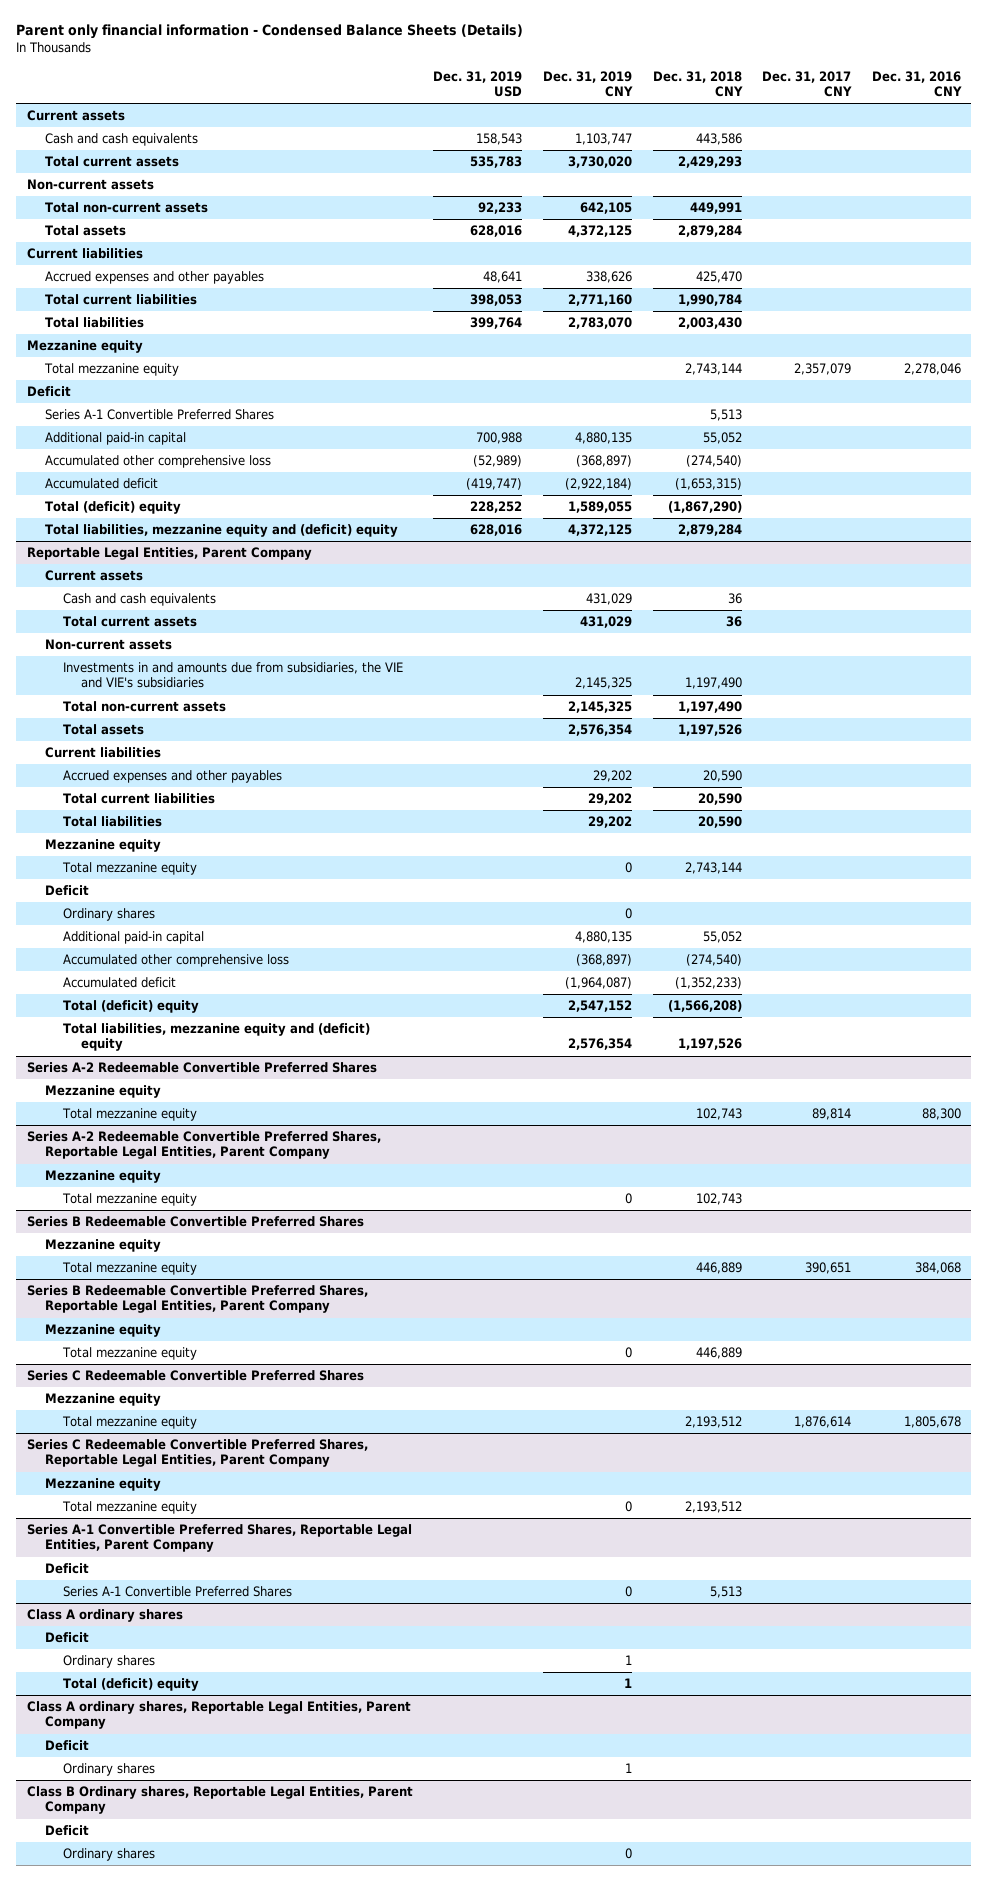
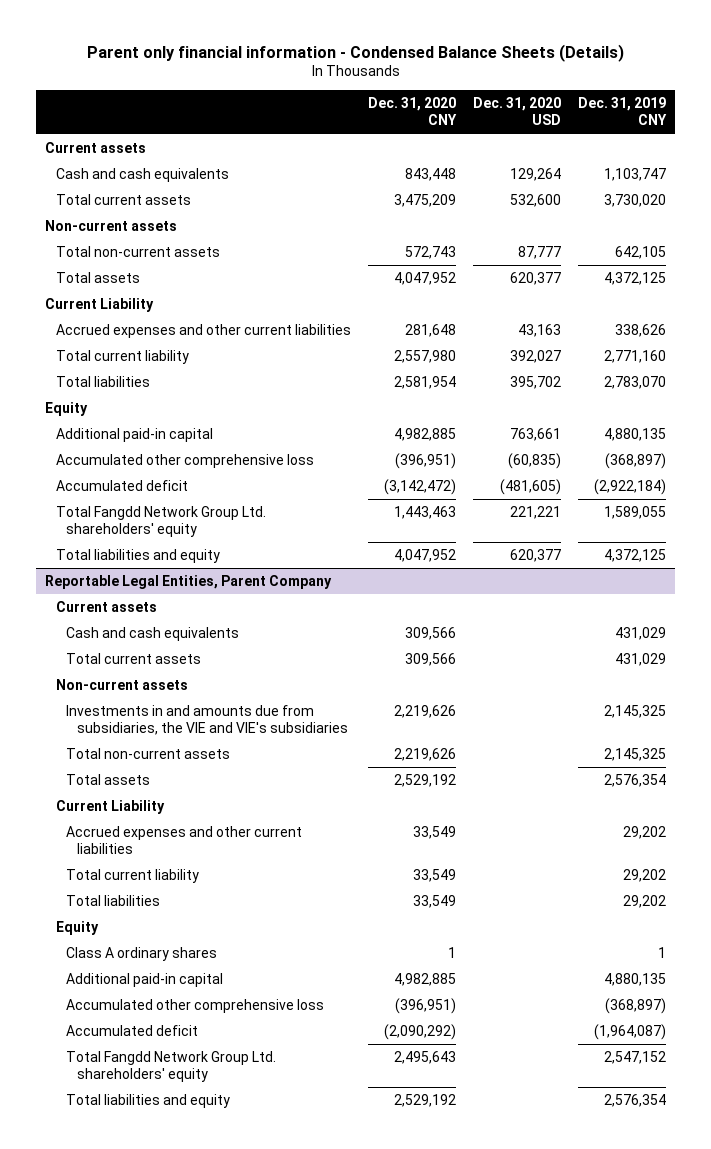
[433,70,523,97] Dec. 31, 2019 USD -> none
[652,70,743,97] Dec. 31, 2018 CNY -> none
[762,70,853,97] Dec. 31, 2017 CNY -> none
[871,70,962,97] Dec. 31, 2016 CNY -> none
none -> [367,97,457,126] Dec. 31, 2020 CNY
none -> [473,97,562,126] Dec. 31, 2020 USD
[26,248,143,260] Current liabilities -> [44,297,154,312] Current Liability
[44,271,264,285] Accrued expenses and other payables -> [55,323,351,338] Accrued expenses and other current liabilities
[44,294,197,306] Total current liabilities -> [55,349,189,364] Total current liability
[26,340,143,354] Mezzanine equity -> none
[43,363,179,377] Total mezzanine equity -> none
[44,409,274,421] Series A-1 Convertible Preferred Shares -> none
[26,386,71,398] Deficit -> [44,401,88,416] Equity
[44,501,181,515] Total (deficit) equity -> [55,505,266,538] Total Fangdd Network Group Ltd. shareholders' equity
[44,524,398,538] Total liabilities, mezzanine equity and (deficit) equity -> [55,548,220,563] Total liabilities and equity
[44,747,161,759] Current liabilities -> [55,799,165,814] Current Liability
[62,770,282,784] Accrued expenses and other payables -> [66,825,303,855] Accrued expenses and other current liabilities
[62,793,215,805] Total current liabilities -> [66,868,200,883] Total current liability
[44,839,161,853] Mezzanine equity -> none
[61,862,197,876] Total mezzanine equity -> none
[44,885,89,897] Deficit -> [55,920,99,935] Equity
[62,908,155,922] Ordinary shares -> [66,946,218,961] Class A ordinary shares
[624,908,632,920] 0 -> [658,946,667,958] 1
[26,1062,377,1074] Series A-2 Redeemable Convertible Preferred Shares -> none
[44,1085,161,1099] Mezzanine equity -> none
[61,1108,197,1122] Total mezzanine equity -> none
[26,1131,381,1160] Series A-2 Redeemable Convertible Preferred Shares, Reportable Legal Entities, Parent Company -> none
[44,1170,161,1184] Mezzanine equity -> none
[61,1193,197,1207] Total mezzanine equity -> none
[26,1216,364,1228] Series B Redeemable Convertible Preferred Shares -> none
[44,1239,161,1253] Mezzanine equity -> none
[61,1262,197,1276] Total mezzanine equity -> none
[26,1285,368,1314] Series B Redeemable Convertible Preferred Shares, Reportable Legal Entities, Parent Company -> none
[44,1324,161,1338] Mezzanine equity -> none
[61,1347,197,1361] Total mezzanine equity -> none
[26,1370,364,1382] Series C Redeemable Convertible Preferred Shares -> none
[44,1393,161,1407] Mezzanine equity -> none
[61,1416,197,1430] Total mezzanine equity -> none
[26,1439,368,1468] Series C Redeemable Convertible Preferred Shares, Reportable Legal Entities, Parent Company -> none
[44,1478,161,1492] Mezzanine equity -> none
[61,1501,197,1515] Total mezzanine equity -> none
[26,1524,412,1553] Series A-1 Convertible Preferred Shares, Reportable Legal Entities, Parent Company -> none
[44,1563,89,1575] Deficit -> none
[62,1586,292,1598] Series A-1 Convertible Preferred Shares -> none
[26,1609,183,1623] Class A ordinary shares -> none
[44,1632,89,1644] Deficit -> none
[62,1655,155,1669] Ordinary shares -> none
[62,1678,199,1692] Total (deficit) equity -> none
[26,1701,411,1730] Class A ordinary shares, Reportable Legal Entities, Parent Company -> none
[44,1740,89,1752] Deficit -> none
[62,1763,155,1777] Ordinary shares -> none
[26,1786,413,1815] Class B Ordinary shares, Reportable Legal Entities, Parent Company -> none
[44,1825,89,1837] Deficit -> none
[62,1848,155,1862] Ordinary shares -> none
[62,1000,199,1014] Total (deficit) equity -> [66,1050,277,1083] Total Fangdd Network Group Ltd. shareholders' equity
[62,1023,370,1052] Total liabilities, mezzanine equity and (deficit) equity -> [66,1093,231,1108] Total liabilities and equity

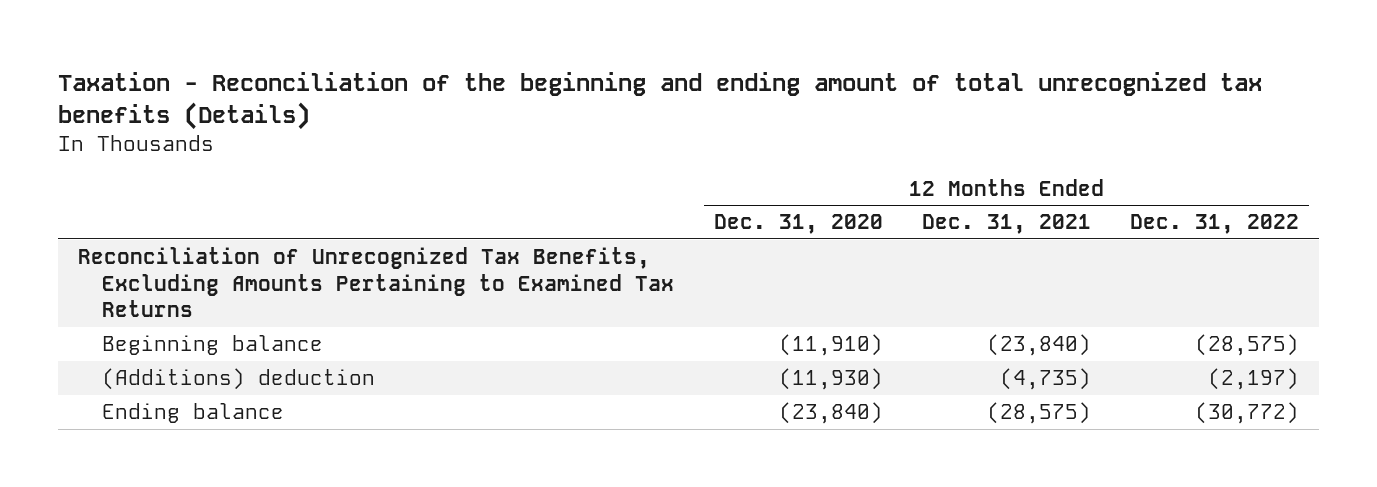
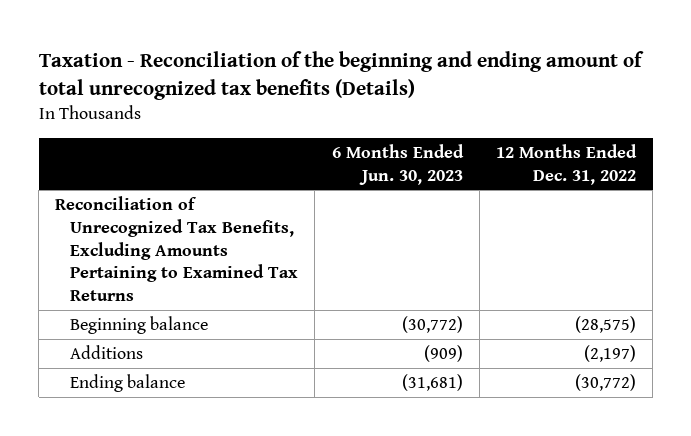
[713,214,883,235] Dec. 31, 2020 -> none
[922,214,1092,235] Dec. 31, 2021 -> none
none -> [331,143,464,185] 6 Months Ended Jun. 30, 2023
[102,368,376,391] (Additions) deduction -> [70,345,144,360] Additions

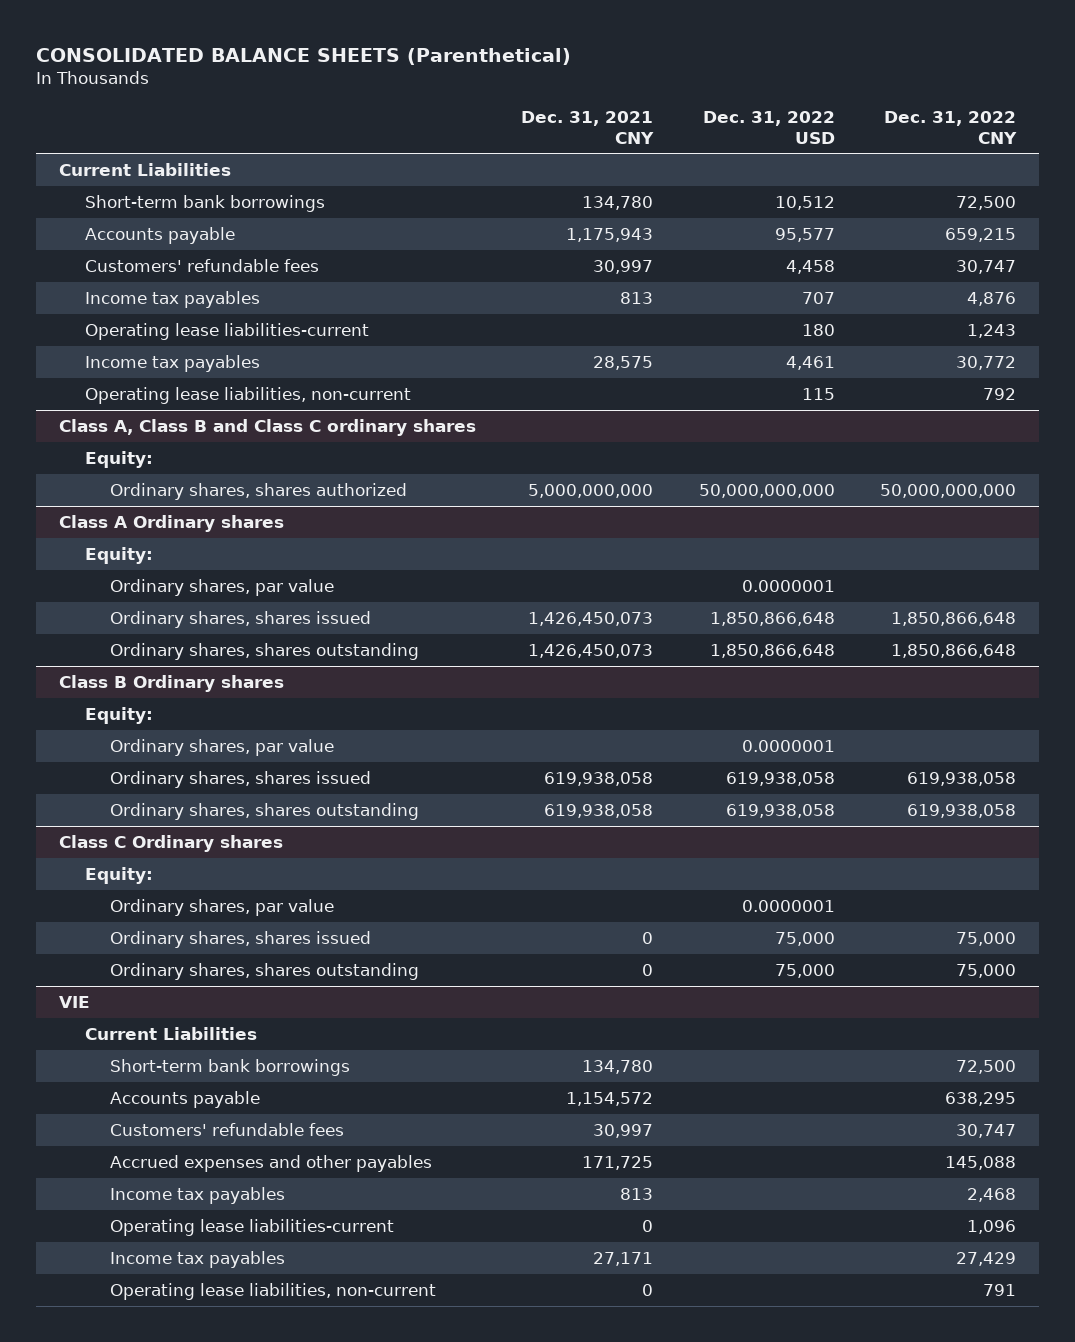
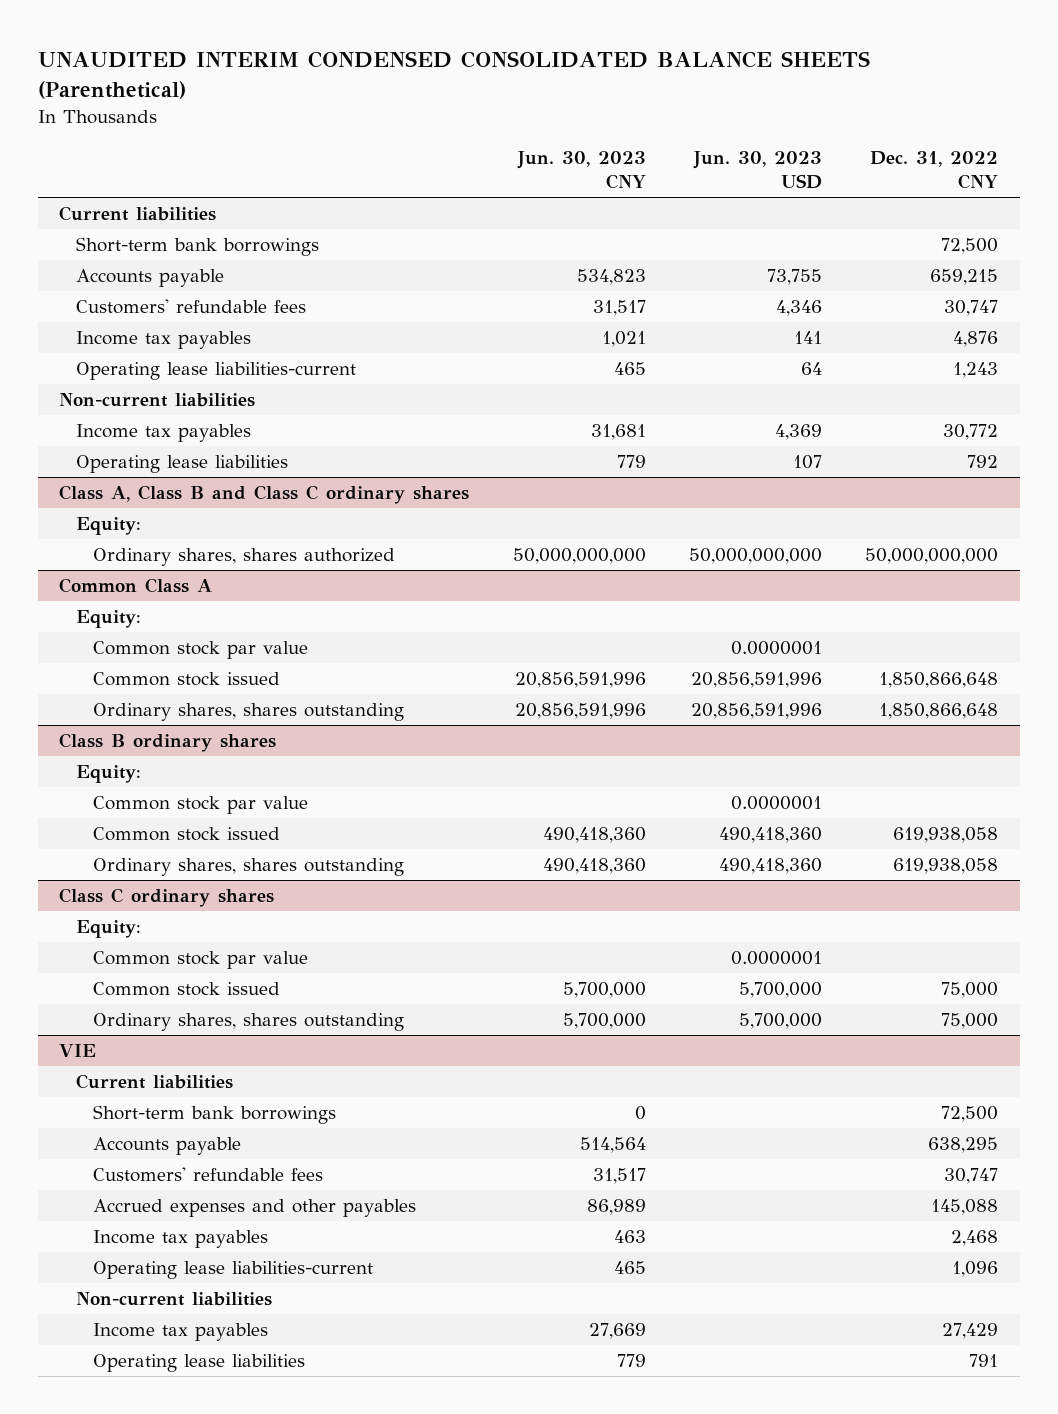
[36,48,572,66] CONSOLIDATED BALANCE SHEETS (Parenthetical) -> [37,51,870,100] UNAUDITED INTERIM CONDENSED CONSOLIDATED BALANCE SHEETS (Parenthetical)
[521,110,655,144] Dec. 31, 2021 CNY -> none
[702,110,835,144] Dec. 31, 2022 USD -> none
none -> [516,151,646,190] Jun. 30, 2023 CNY
none -> [693,151,823,190] Jun. 30, 2023 USD
[59,162,232,176] Current Liabilities -> [59,206,217,222] Current liabilities
none -> [59,393,256,408] Non-current liabilities
[84,386,411,404] Operating lease liabilities, non-current -> [76,455,289,474] Operating lease liabilities
[59,514,285,532] Class A Ordinary shares -> [59,578,213,594] Common Class A
[110,578,335,596] Ordinary shares, par value -> [92,641,308,660] Common stock par value
[110,610,372,628] Ordinary shares, shares issued -> [92,672,280,687] Common stock issued
[59,674,285,692] Class B Ordinary shares -> [59,733,277,753] Class B ordinary shares
[110,738,335,756] Ordinary shares, par value -> [92,796,308,815] Common stock par value
[110,770,372,788] Ordinary shares, shares issued -> [92,827,280,842] Common stock issued
[59,834,284,852] Class C Ordinary shares -> [59,888,275,908] Class C ordinary shares
[110,898,335,916] Ordinary shares, par value -> [92,951,308,970] Common stock par value
[110,930,372,948] Ordinary shares, shares issued -> [92,982,280,997] Common stock issued
[84,1026,257,1040] Current Liabilities -> [76,1074,234,1090] Current liabilities
none -> [76,1292,273,1307] Non-current liabilities
[110,1282,437,1300] Operating lease liabilities, non-current -> [92,1354,305,1373] Operating lease liabilities

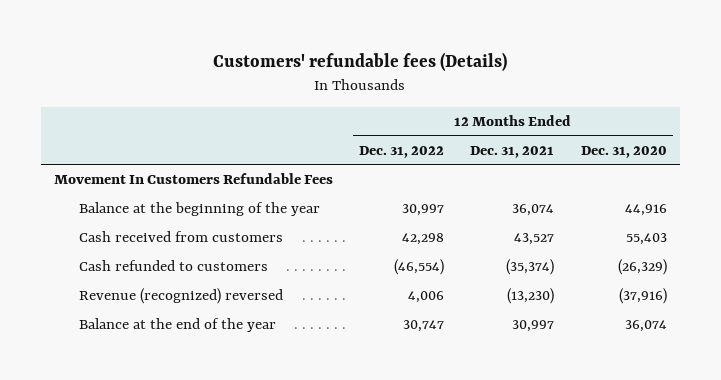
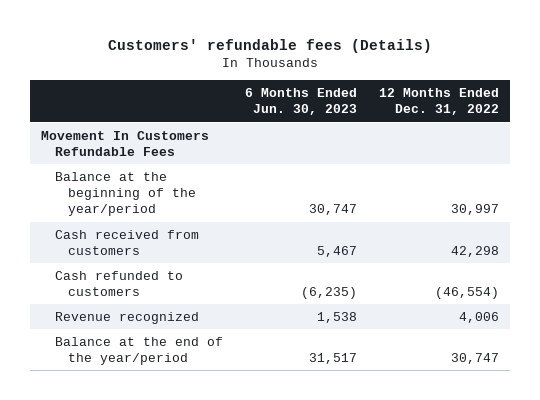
[470,145,555,158] Dec. 31, 2021 -> none
[580,145,667,158] Dec. 31, 2020 -> none
none -> [244,87,357,116] 6 Months Ended Jun. 30, 2023
[79,202,321,217] Balance at the beginning of the year -> [54,171,197,217] Balance at the beginning of the year/period
[79,288,284,305] Revenue (recognized) reversed -> [54,311,199,324] Revenue recognized
[79,318,277,333] Balance at the end of the year -> [54,336,223,366] Balance at the end of the year/period

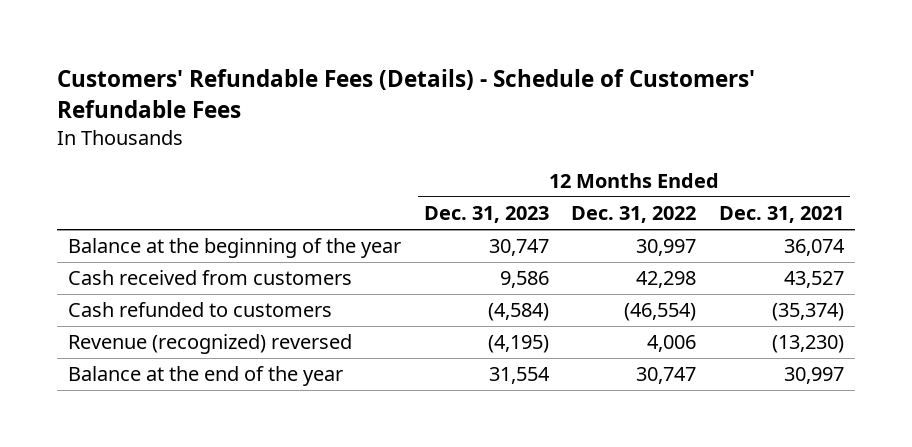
[107,39,432,54] Customers' refundable fees (Details) -> [56,69,755,119] Customers' Refundable Fees (Details) - Schedule of Customers' Refundable Fees
[244,87,357,116] 6 Months Ended Jun. 30, 2023 -> none
none -> [423,206,549,224] Dec. 31, 2023
none -> [719,206,845,224] Dec. 31, 2021
[41,130,210,157] Movement In Customers Refundable Fees -> none
[54,171,197,217] Balance at the beginning of the year/period -> [67,238,401,259] Balance at the beginning of the year
[54,311,199,324] Revenue recognized -> [67,334,352,355] Revenue (recognized) reversed
[54,336,223,366] Balance at the end of the year/period -> [67,366,343,387] Balance at the end of the year

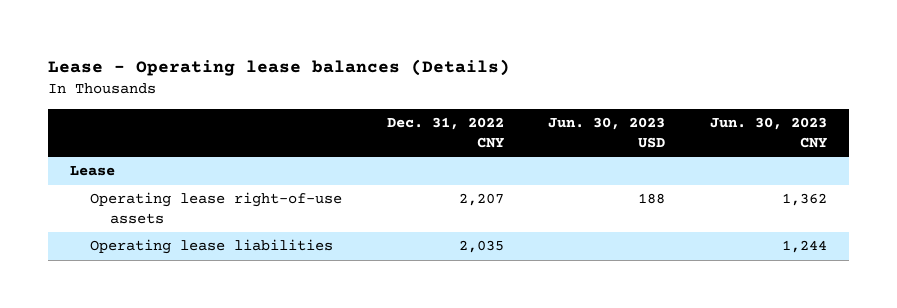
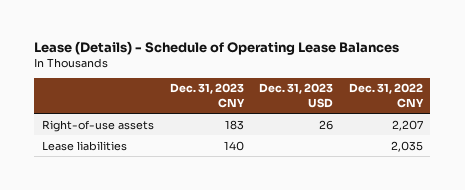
[47,59,510,77] Lease - Operating lease balances (Details) -> [34,40,400,55] Lease (Details) - Schedule of Operating Lease Balances
[548,117,666,148] Jun. 30, 2023 USD -> none
[709,117,827,148] Jun. 30, 2023 CNY -> none
none -> [169,83,245,108] Dec. 31, 2023 CNY
none -> [259,83,334,108] Dec. 31, 2023 USD
[70,166,116,177] Lease -> none
[90,192,343,224] Operating lease right-of-use assets -> [42,119,155,132] Right-of-use assets
[90,239,334,255] Operating lease liabilities -> [42,140,128,151] Lease liabilities

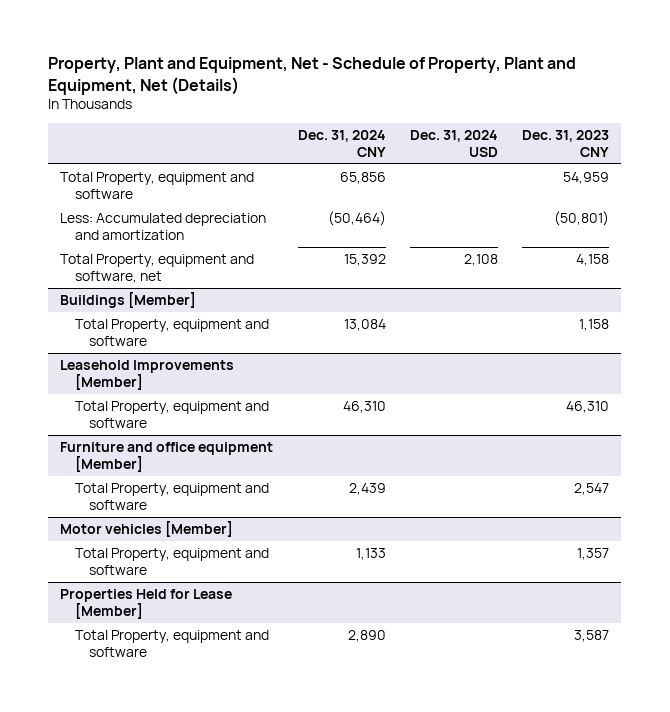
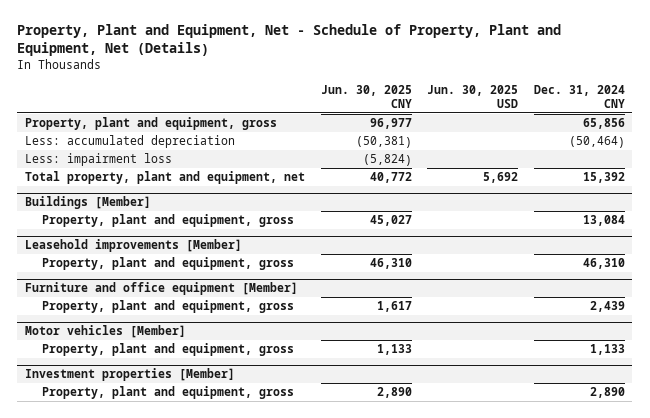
[409,130,498,157] Dec. 31, 2024 USD -> none
[522,130,610,157] Dec. 31, 2023 CNY -> none
none -> [320,84,412,109] Jun. 30, 2025 CNY
none -> [427,84,519,109] Jun. 30, 2025 USD
[60,171,255,199] Total Property, equipment and software -> [25,117,278,131] Property, plant and equipment, gross
[60,212,267,240] Less: Accumulated depreciation and amortization -> [25,135,236,149] Less: accumulated depreciation
none -> [25,153,173,167] Less: impairment loss
[60,253,255,283] Total Property, equipment and software, net -> [25,171,306,185] Total property, plant and equipment, net
[74,318,269,346] Total Property, equipment and software -> [42,214,295,228] Property, plant and equipment, gross
[60,359,235,390] Leasehold Improvements [Member] -> [25,239,243,253] Leasehold improvements [Member]
[74,400,269,428] Total Property, equipment and software -> [42,257,295,271] Property, plant and equipment, gross
[74,482,269,510] Total Property, equipment and software -> [42,300,295,314] Property, plant and equipment, gross
[60,588,233,619] Properties Held for Lease [Member] -> none
[74,547,269,575] Total Property, equipment and software -> [42,343,295,357] Property, plant and equipment, gross
none -> [25,368,236,382] Investment properties [Member]
[74,629,269,657] Total Property, equipment and software -> [42,386,295,400] Property, plant and equipment, gross

